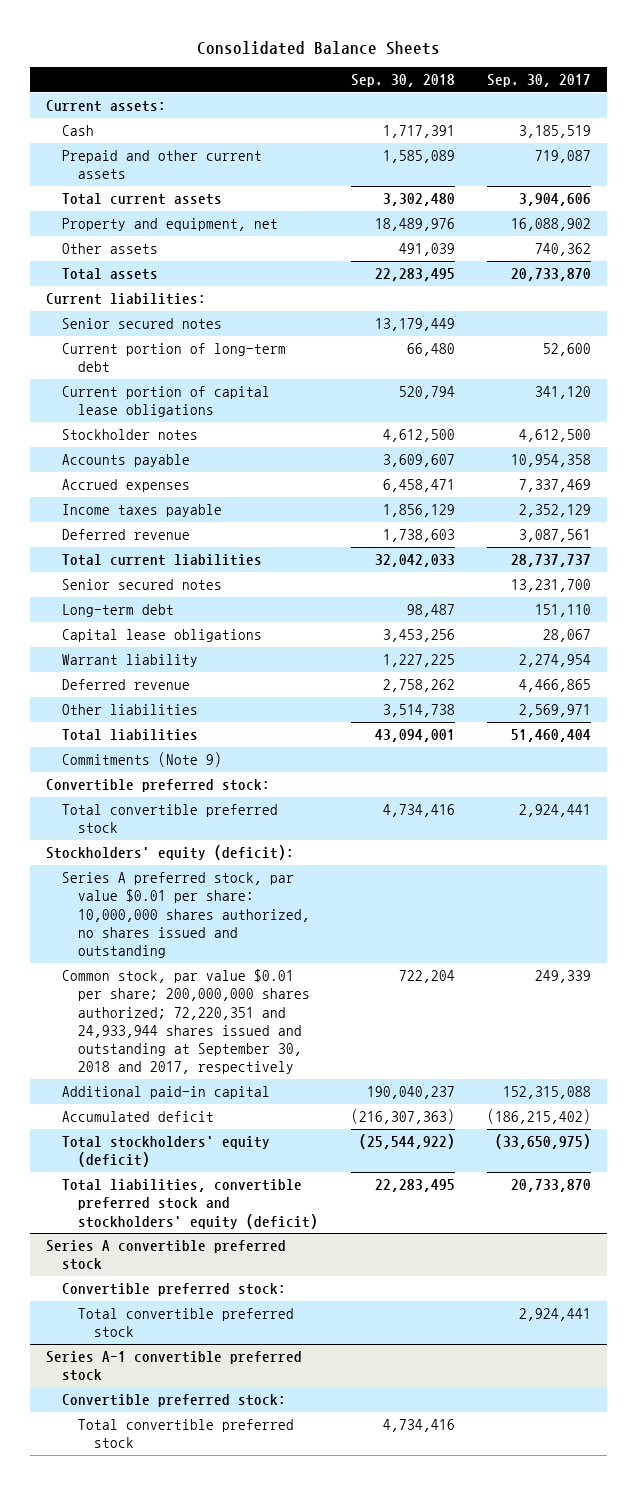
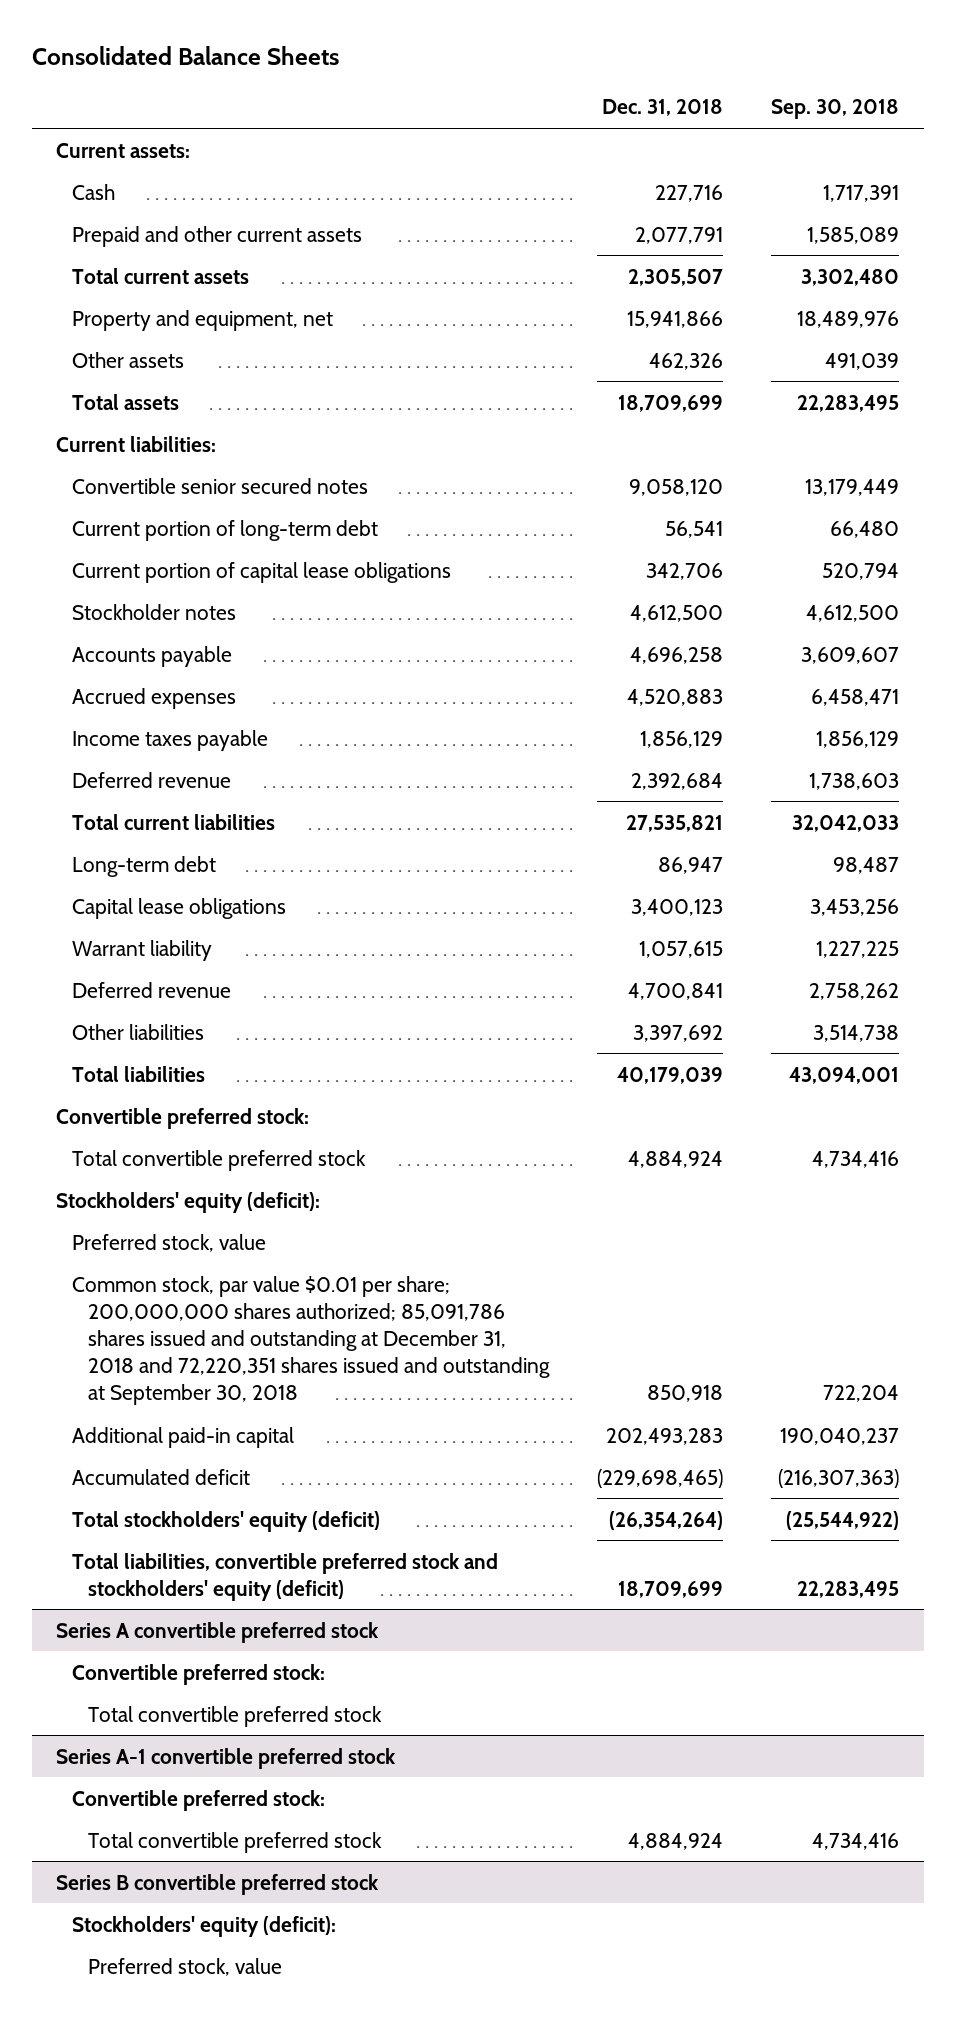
[487,74,592,88] Sep. 30, 2017 -> none
none -> [602,99,724,117] Dec. 31, 2018
[62,318,223,330] Senior secured notes -> [71,477,368,494] Convertible senior secured notes
[62,579,223,591] Senior secured notes -> none
[62,752,223,768] Commitments (Note 9) -> none
[62,872,311,958] Series A preferred stock, par value $0.01 per share: 10,000,000 shares authorized, no shares issued and outstanding -> [71,1233,266,1252] Preferred stock, value
[62,969,311,1075] Common stock, par value $0.01 per share; 200,000,000 shares authorized; 72,220,351 and 24,933,944 shares issued and outstanding at September 30, 2018 and 2017, respectively -> [71,1275,550,1406] Common stock, par value $0.01 per share; 200,000,000 shares authorized; 85,091,786 shares issued and outstanding at December 31, 2018 and 72,220,351 shares issued and outstanding at September 30, 2018
none -> [55,1873,379,1895] Series B convertible preferred stock
none -> [71,1915,336,1937] Stockholders' equity (deficit):
none -> [87,1957,282,1976] Preferred stock, value

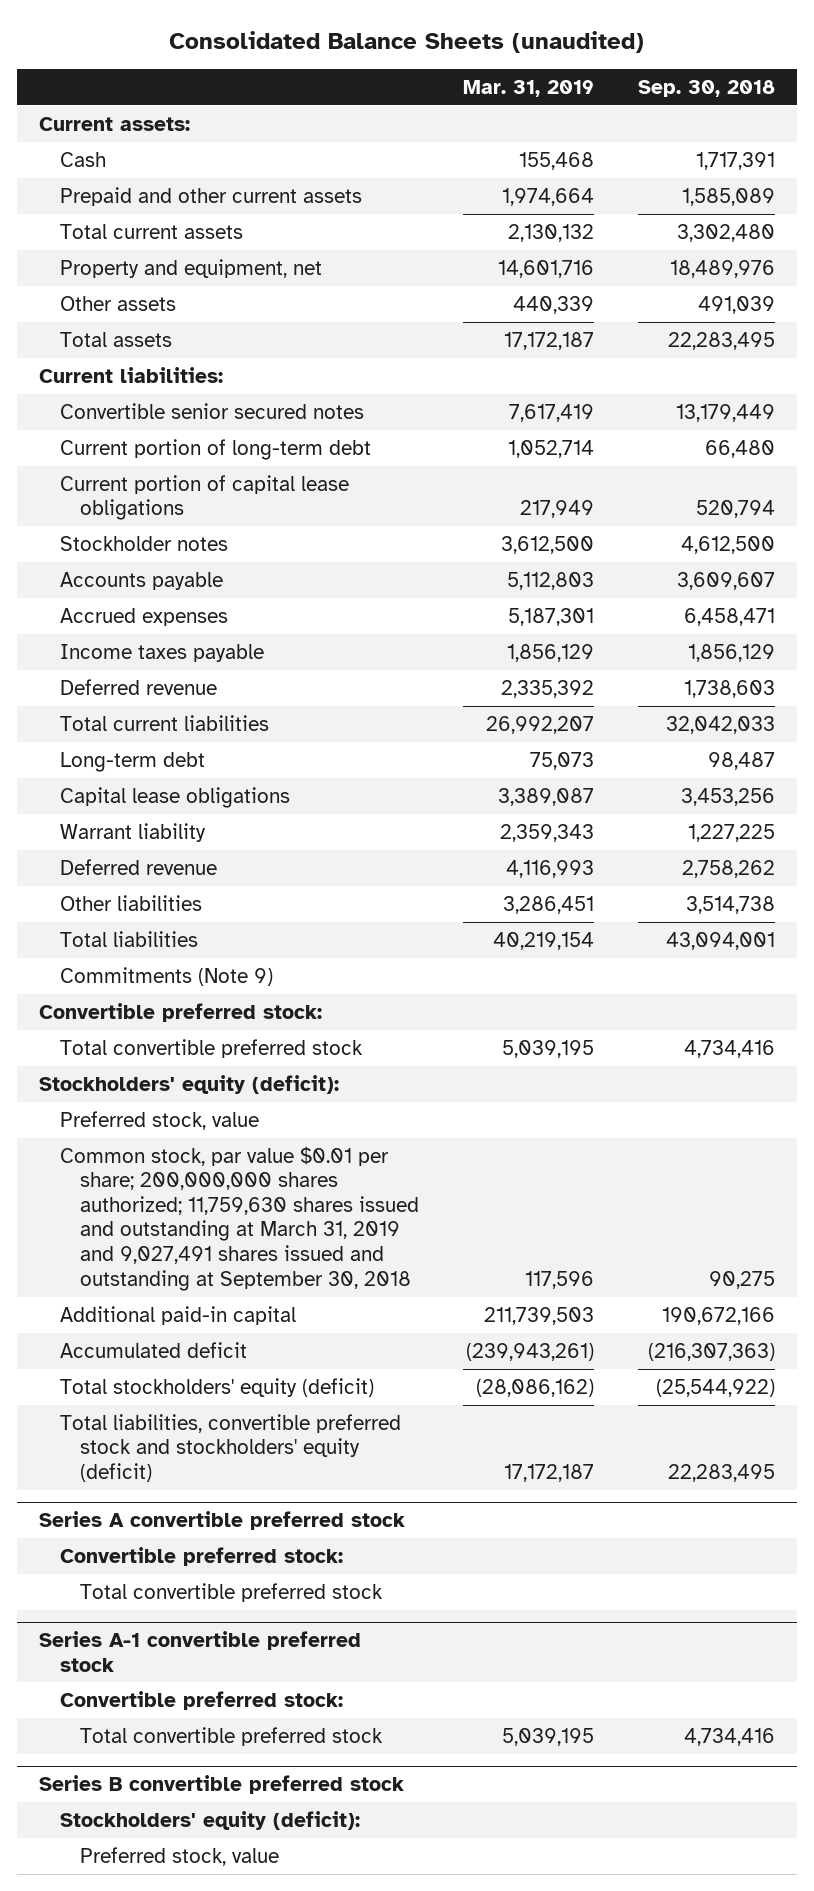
[31,45,339,65] Consolidated Balance Sheets -> [168,30,644,53] Consolidated Balance Sheets (unaudited)
[602,99,724,117] Dec. 31, 2018 -> none
none -> [462,79,594,97] Mar. 31, 2019
none -> [59,966,273,986] Commitments (Note 9)
[71,1275,550,1406] Common stock, par value $0.01 per share; 200,000,000 shares authorized; 85,091,786 shares issued and outstanding at December 31, 2018 and 72,220,351 shares issued and outstanding at September 30, 2018 -> [59,1145,420,1291] Common stock, par value $0.01 per share; 200,000,000 shares authorized; 11,759,630 shares issued and outstanding at March 31, 2019 and 9,027,491 shares issued and outstanding at September 30, 2018
[823,1385,900,1403] 722,204 -> [708,1270,775,1289] 90,275
[780,1427,900,1445] 190,040,237 -> [661,1306,775,1325] 190,672,166

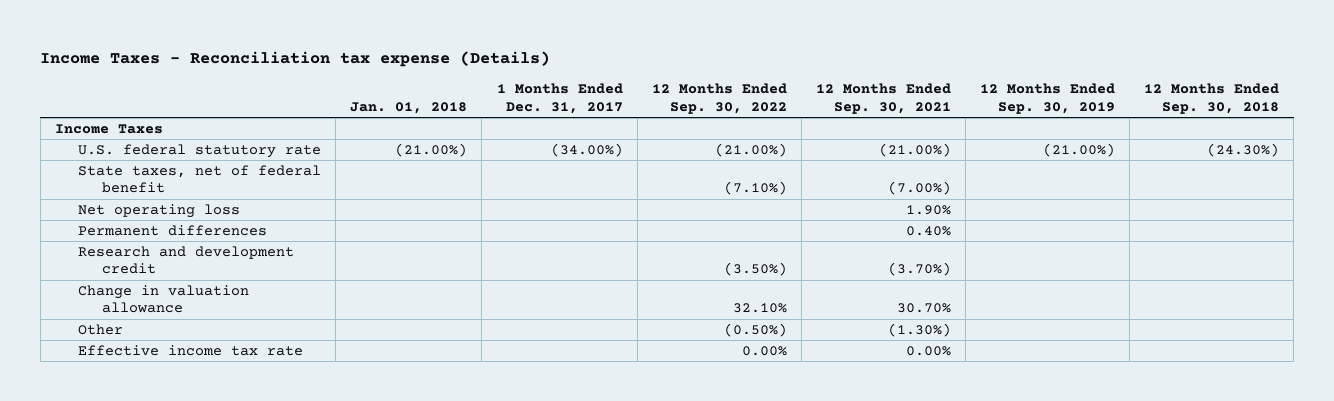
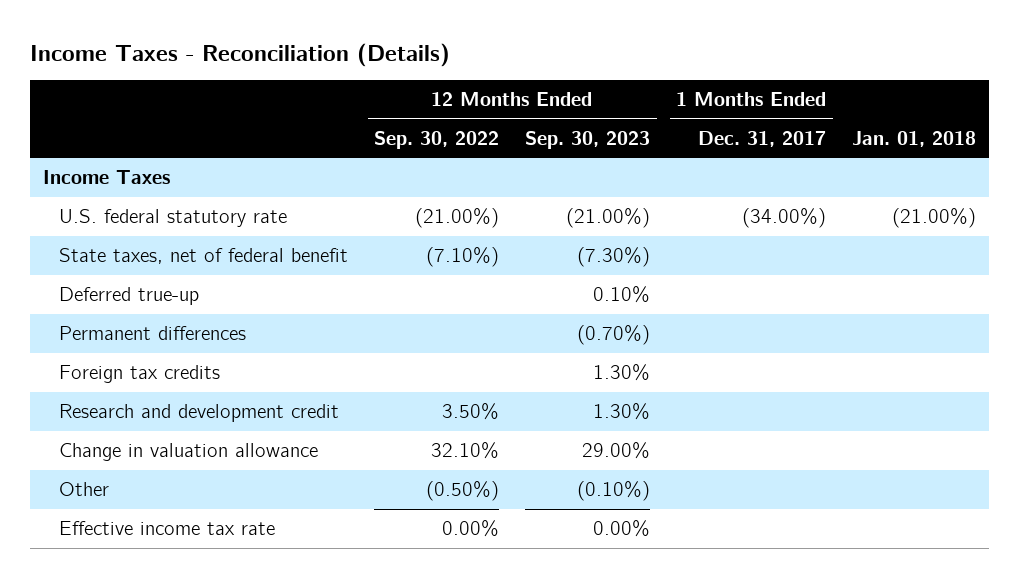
[40,51,551,68] Income Taxes - Reconciliation tax expense (Details) -> [30,42,451,67] Income Taxes - Reconciliation (Details)
[815,83,951,114] 12 Months Ended Sep. 30, 2021 -> none
[980,83,1116,114] 12 Months Ended Sep. 30, 2019 -> none
[1144,83,1280,114] 12 Months Ended Sep. 30, 2018 -> none
none -> [525,130,651,149] Sep. 30, 2023
[78,203,241,218] Net operating loss -> none
none -> [59,287,200,306] Deferred true-up
none -> [59,365,221,384] Foreign tax credits
[723,262,787,277] (3.50%) -> [442,403,500,421] 3.50%

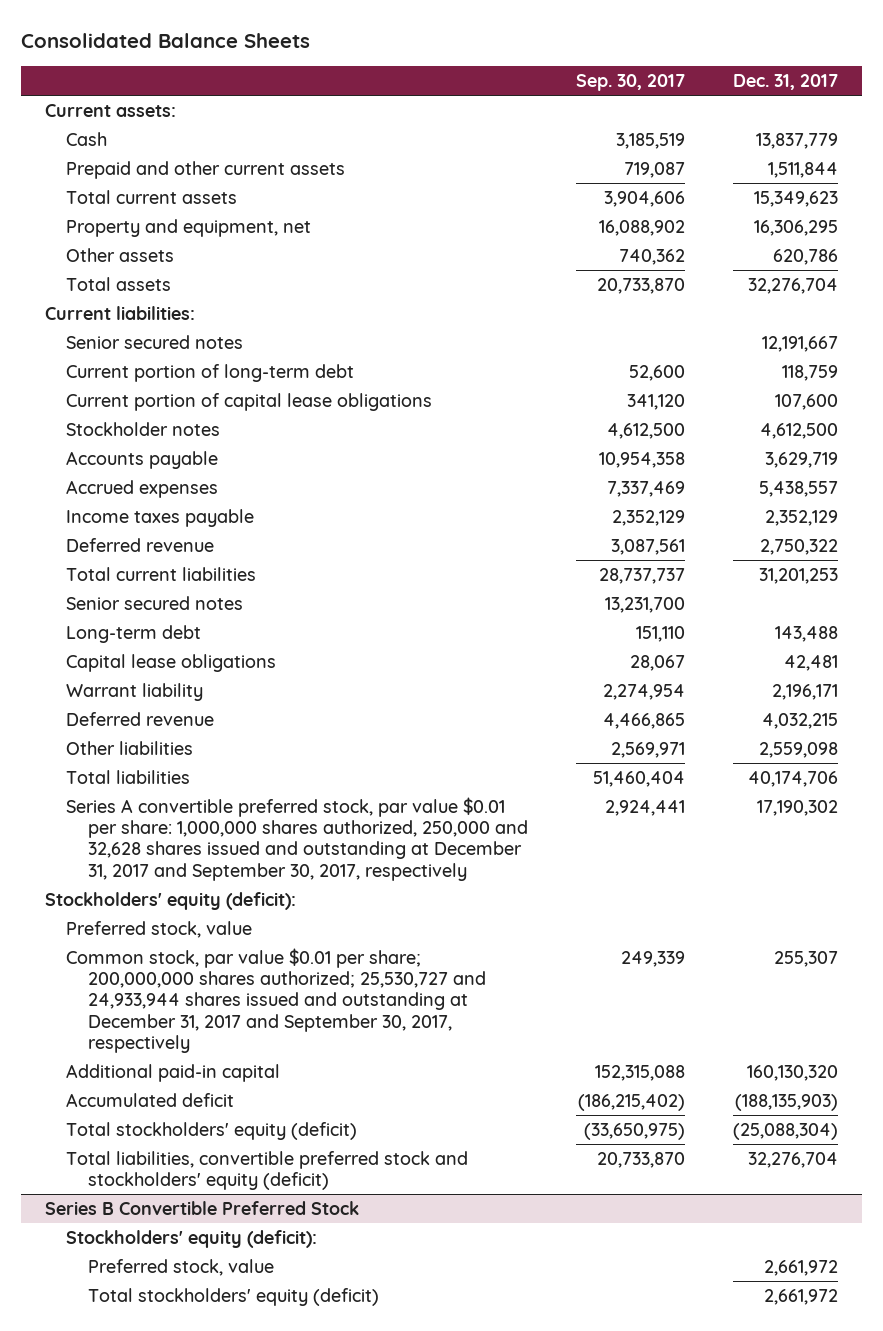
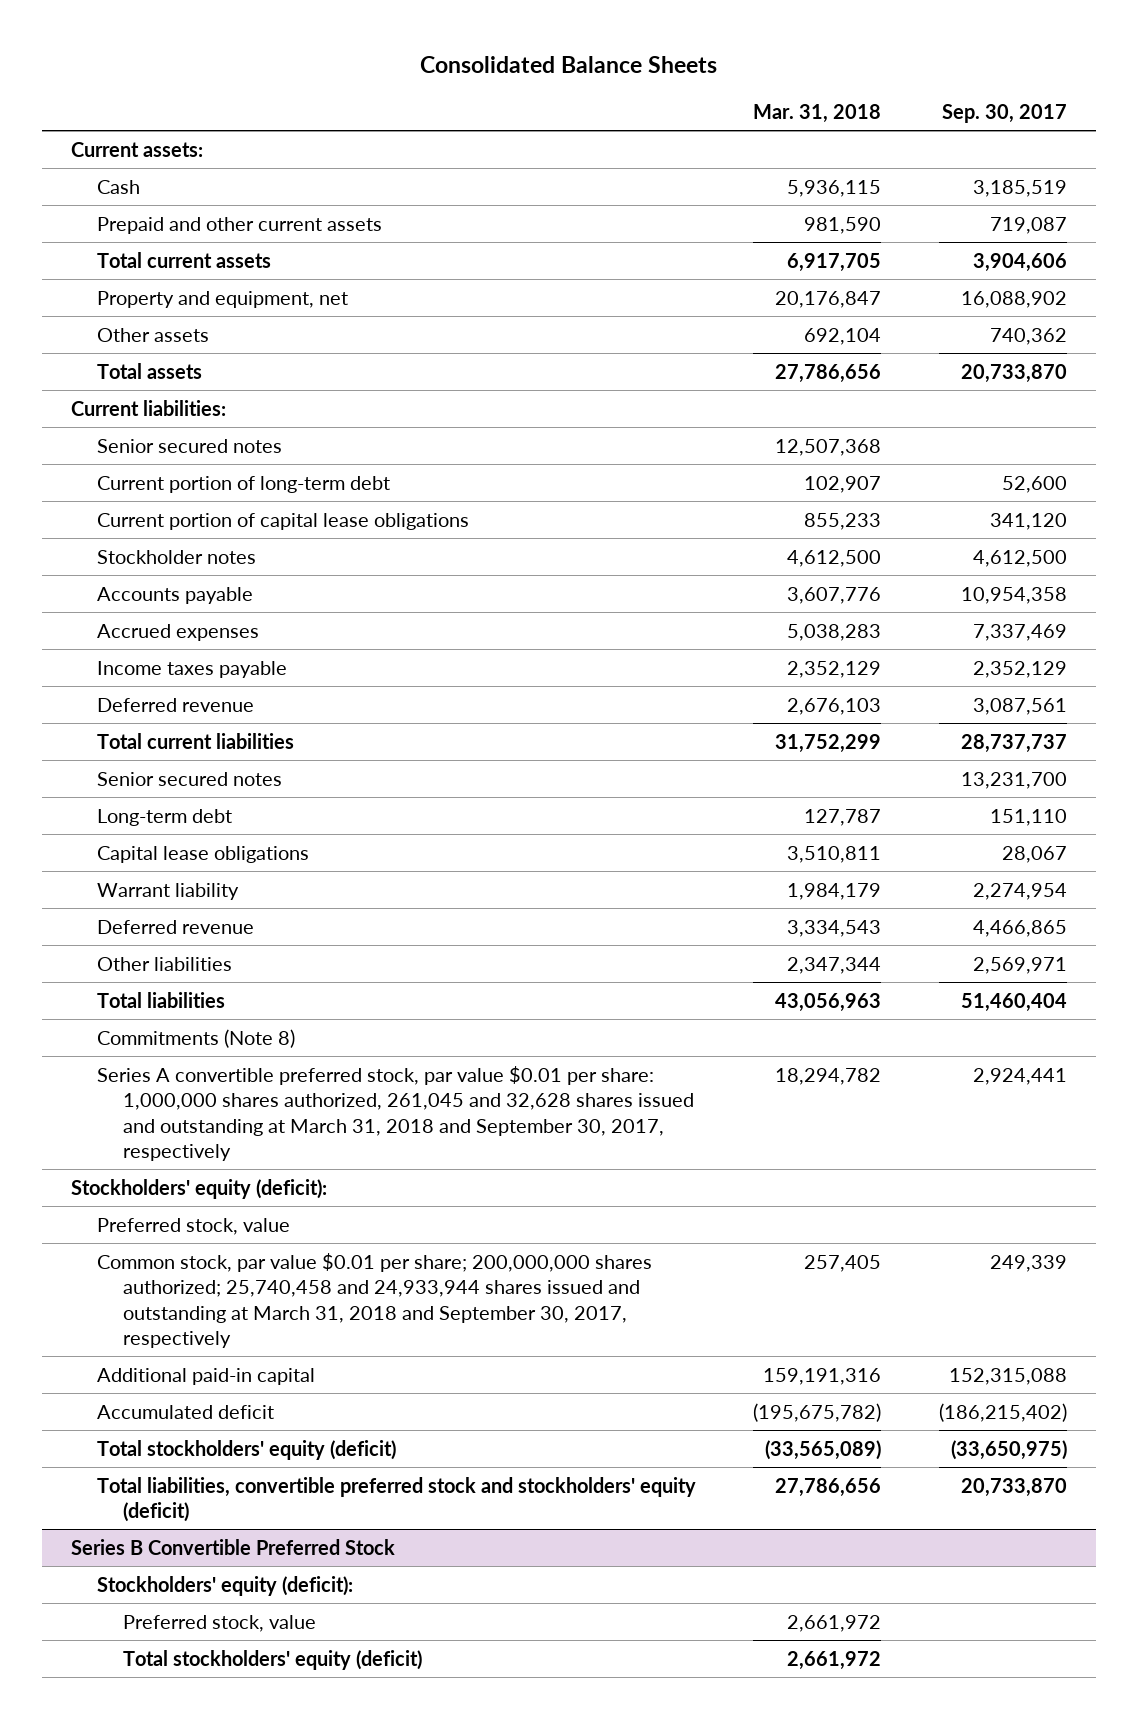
[732,74,838,91] Dec. 31, 2017 -> none
none -> [753,104,882,124] Mar. 31, 2018
none -> [96,1028,295,1048] Commitments (Note 8)
[66,796,528,881] Series A convertible preferred stock, par value $0.01 per share: 1,000,000 shares authorized, 250,000 and 32,628 shares issued and outstanding at December 31, 2017 and September 30, 2017, respectively -> [96,1065,694,1162] Series A convertible preferred stock, par value $0.01 per share: 1,000,000 shares authorized, 261,045 and 32,628 shares issued and outstanding at March 31, 2018 and September 30, 2017, respectively
[66,947,486,1053] Common stock, par value $0.01 per share; 200,000,000 shares authorized; 25,530,727 and 24,933,944 shares issued and outstanding at December 31, 2017 and September 30, 2017, respectively -> [96,1252,652,1349] Common stock, par value $0.01 per share; 200,000,000 shares authorized; 25,740,458 and 24,933,944 shares issued and outstanding at March 31, 2018 and September 30, 2017, respectively

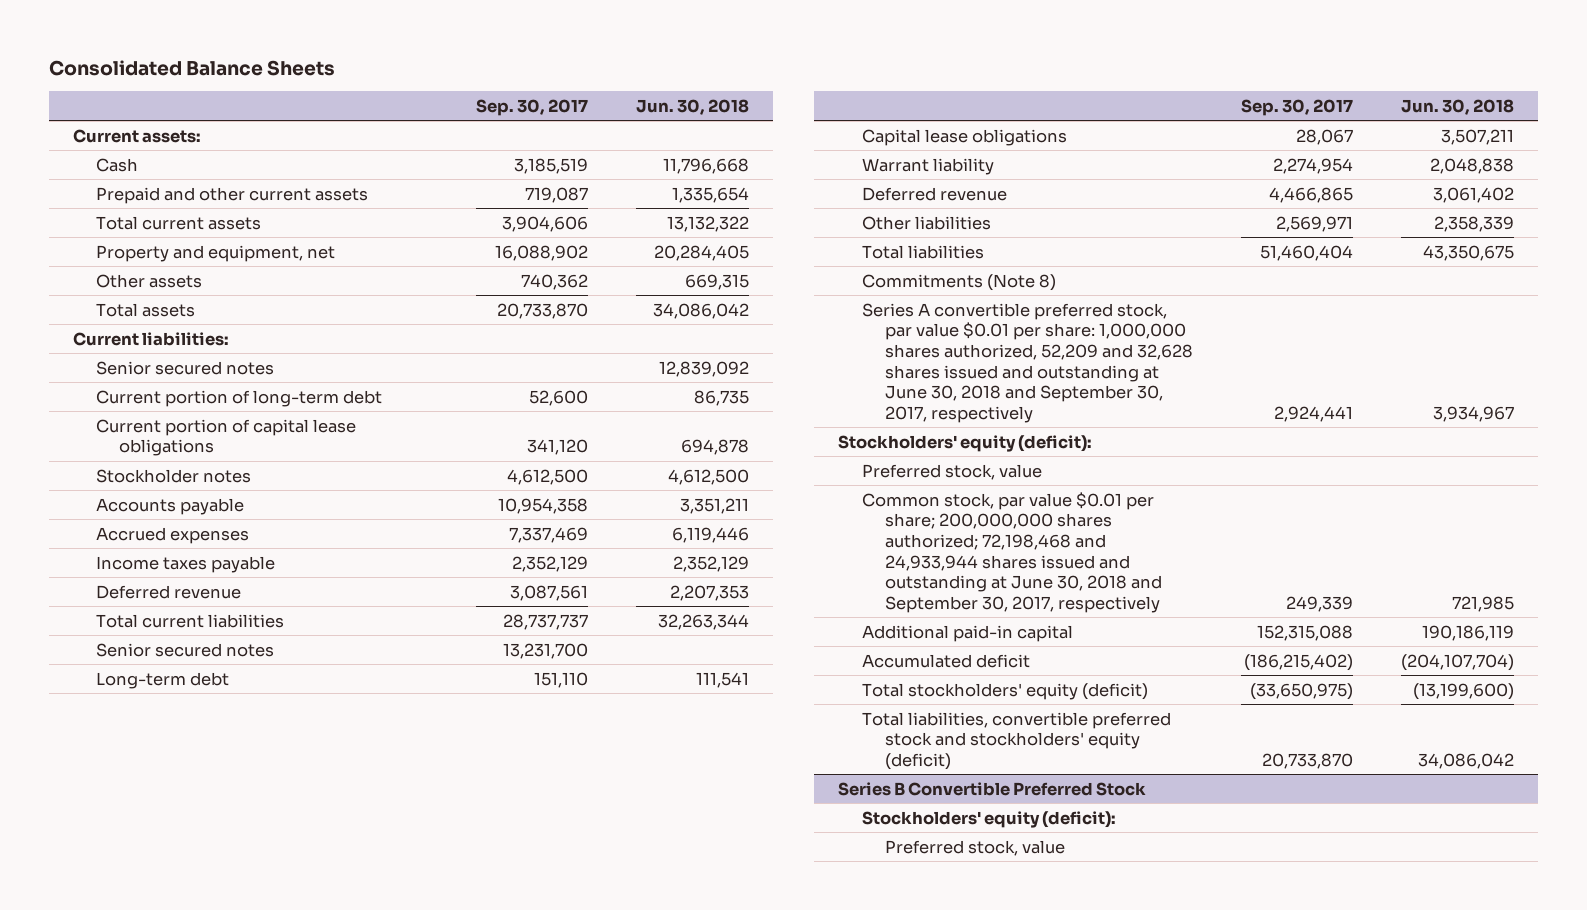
[753,104,882,124] Mar. 31, 2018 -> none
none -> [635,98,749,115] Jun. 30, 2018
[96,1065,694,1162] Series A convertible preferred stock, par value $0.01 per share: 1,000,000 shares authorized, 261,045 and 32,628 shares issued and outstanding at March 31, 2018 and September 30, 2017, respectively -> [861,302,1193,423] Series A convertible preferred stock, par value $0.01 per share: 1,000,000 shares authorized, 52,209 and 32,628 shares issued and outstanding at June 30, 2018 and September 30, 2017, respectively
[96,1252,652,1349] Common stock, par value $0.01 per share; 200,000,000 shares authorized; 25,740,458 and 24,933,944 shares issued and outstanding at March 31, 2018 and September 30, 2017, respectively -> [861,491,1162,613] Common stock, par value $0.01 per share; 200,000,000 shares authorized; 72,198,468 and 24,933,944 shares issued and outstanding at June 30, 2018 and September 30, 2017, respectively
[122,1649,422,1670] Total stockholders' equity (deficit) -> none

